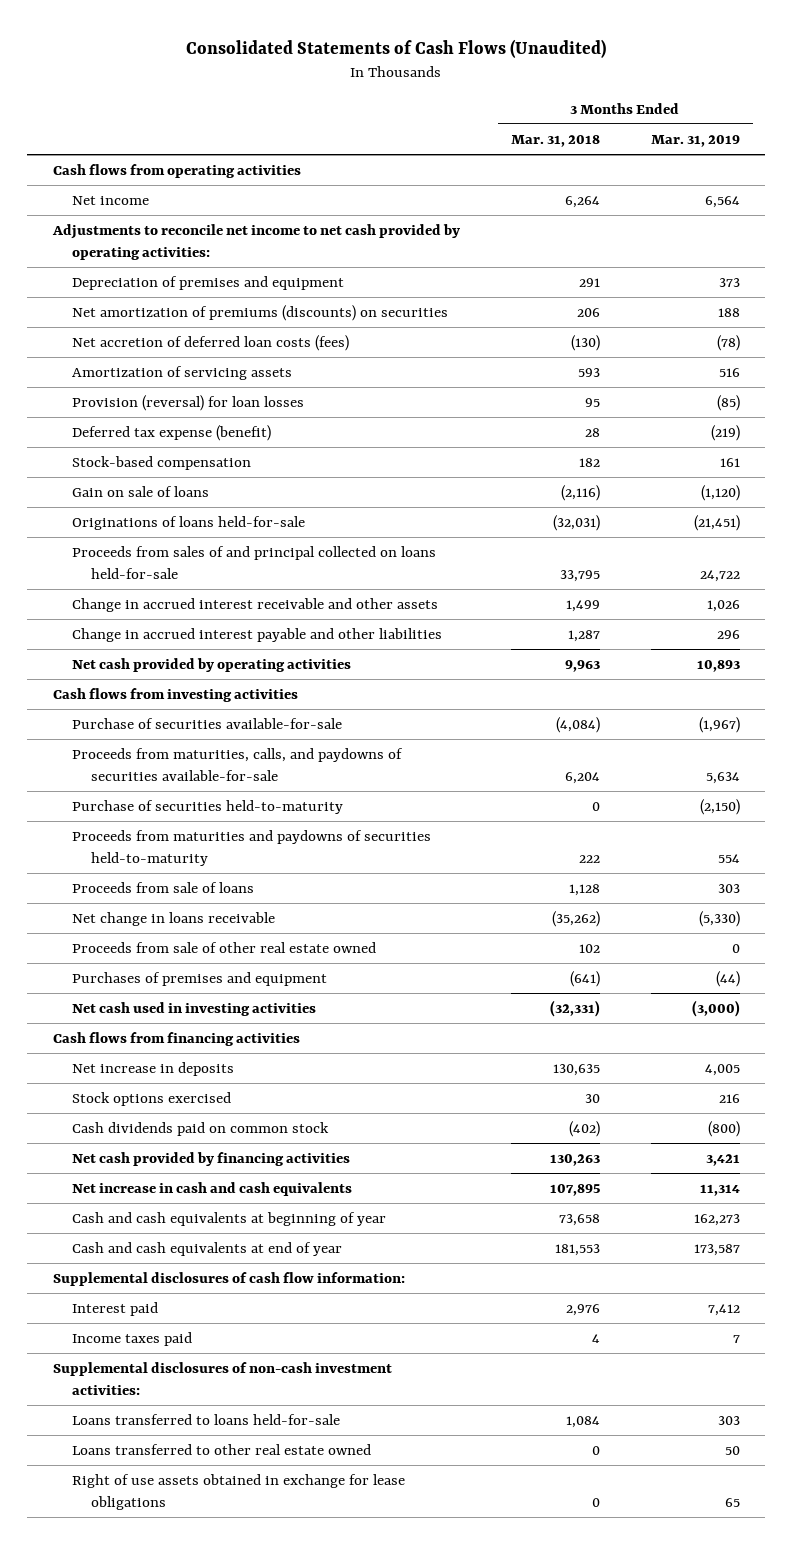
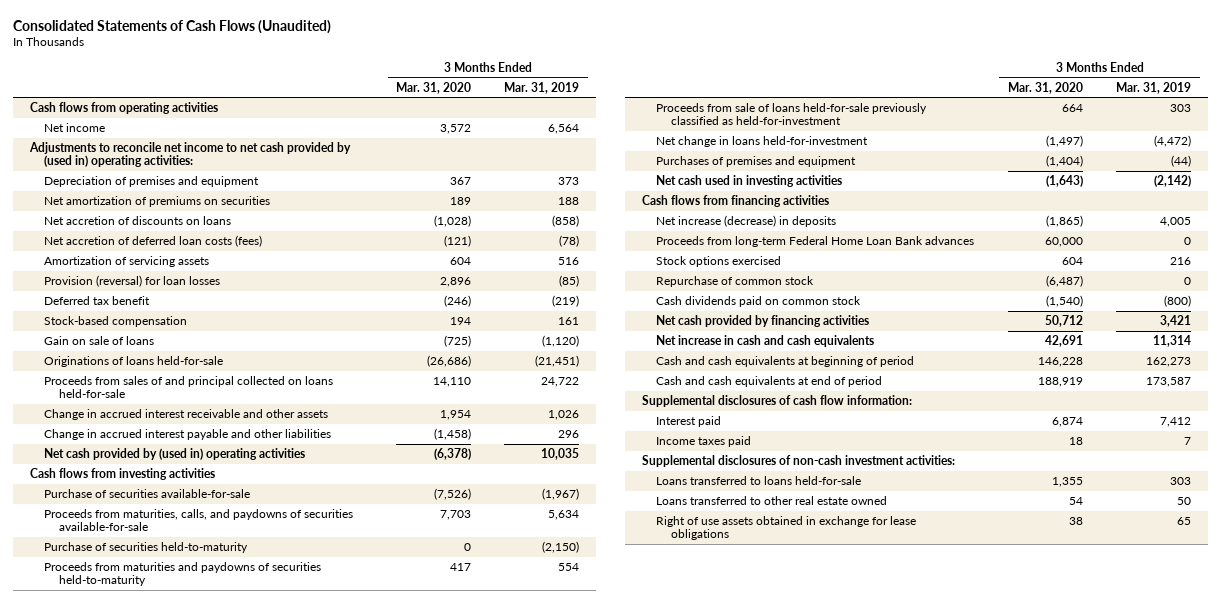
[510,134,600,147] Mar. 31, 2018 -> none
none -> [395,81,471,94] Mar. 31, 2020
[51,223,460,261] Adjustments to reconcile net income to net cash provided by operating activities: -> [28,141,351,168] Adjustments to reconcile net income to net cash provided by (used in) operating activities:
none -> [44,195,271,207] Net amortization of premiums on securities
[71,304,448,321] Net amortization of premiums (discounts) on securities -> [44,215,232,225] Net accretion of discounts on loans
[717,307,740,317] 188 -> [552,214,580,227] (858)
[71,424,271,441] Deferred tax expense (benefit) -> [44,295,151,305] Deferred tax benefit
[71,657,351,672] Net cash provided by operating activities -> [44,447,306,460] Net cash provided by (used in) operating activities
[696,659,740,672] 10,893 -> [541,447,580,460] 10,035
[71,941,376,953] Proceeds from sale of other real estate owned -> none
[71,881,254,893] Proceeds from sale of loans -> [656,102,928,126] Proceeds from sale of loans held-for-sale previously classified as held-for-investment
[71,911,275,926] Net change in loans receivable -> [656,135,869,147] Net change in loans held-for-investment
[698,910,740,927] (5,330) -> [1154,134,1192,147] (4,472)
[691,999,740,1017] (3,000) -> [1154,174,1192,187] (2,142)
[71,1061,234,1076] Net increase in deposits -> [656,214,837,227] Net increase (decrease) in deposits
none -> [656,235,975,247] Proceeds from long-term Federal Home Loan Bank advances
none -> [656,275,815,287] Repurchase of common stock
[71,1211,386,1226] Cash and cash equivalents at beginning of year -> [656,355,915,367] Cash and cash equivalents at beginning of period
[71,1241,342,1256] Cash and cash equivalents at end of year -> [656,375,883,387] Cash and cash equivalents at end of period

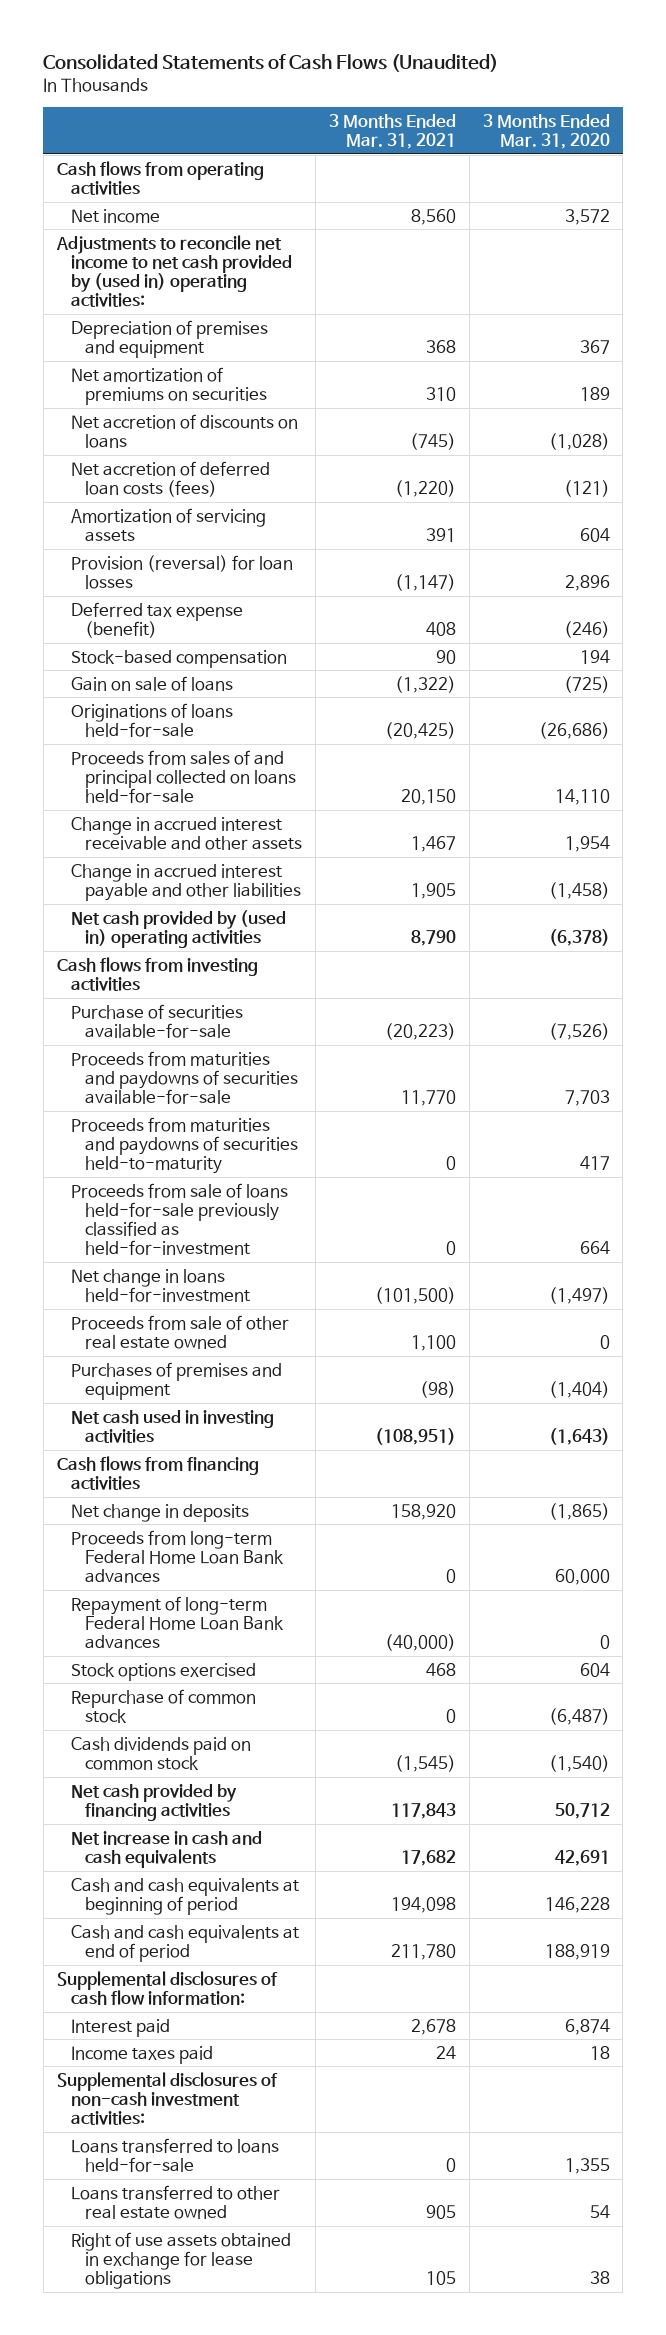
[504,81,580,94] Mar. 31, 2019 -> none
none -> [328,113,456,150] 3 Months Ended Mar. 31, 2021
[44,295,151,305] Deferred tax benefit -> [70,601,243,638] Deferred tax expense (benefit)
[44,541,249,553] Purchase of securities held-to-maturity -> none
[44,508,354,532] Proceeds from maturities, calls, and paydowns of securities available-for-sale -> [70,1050,299,1105] Proceeds from maturities and paydowns of securities available-for-sale
none -> [70,1314,289,1349] Proceeds from sale of other real estate owned
[656,214,837,227] Net increase (decrease) in deposits -> [70,1503,249,1522] Net change in deposits
none -> [70,1595,285,1650] Repayment of long-term Federal Home Loan Bank advances

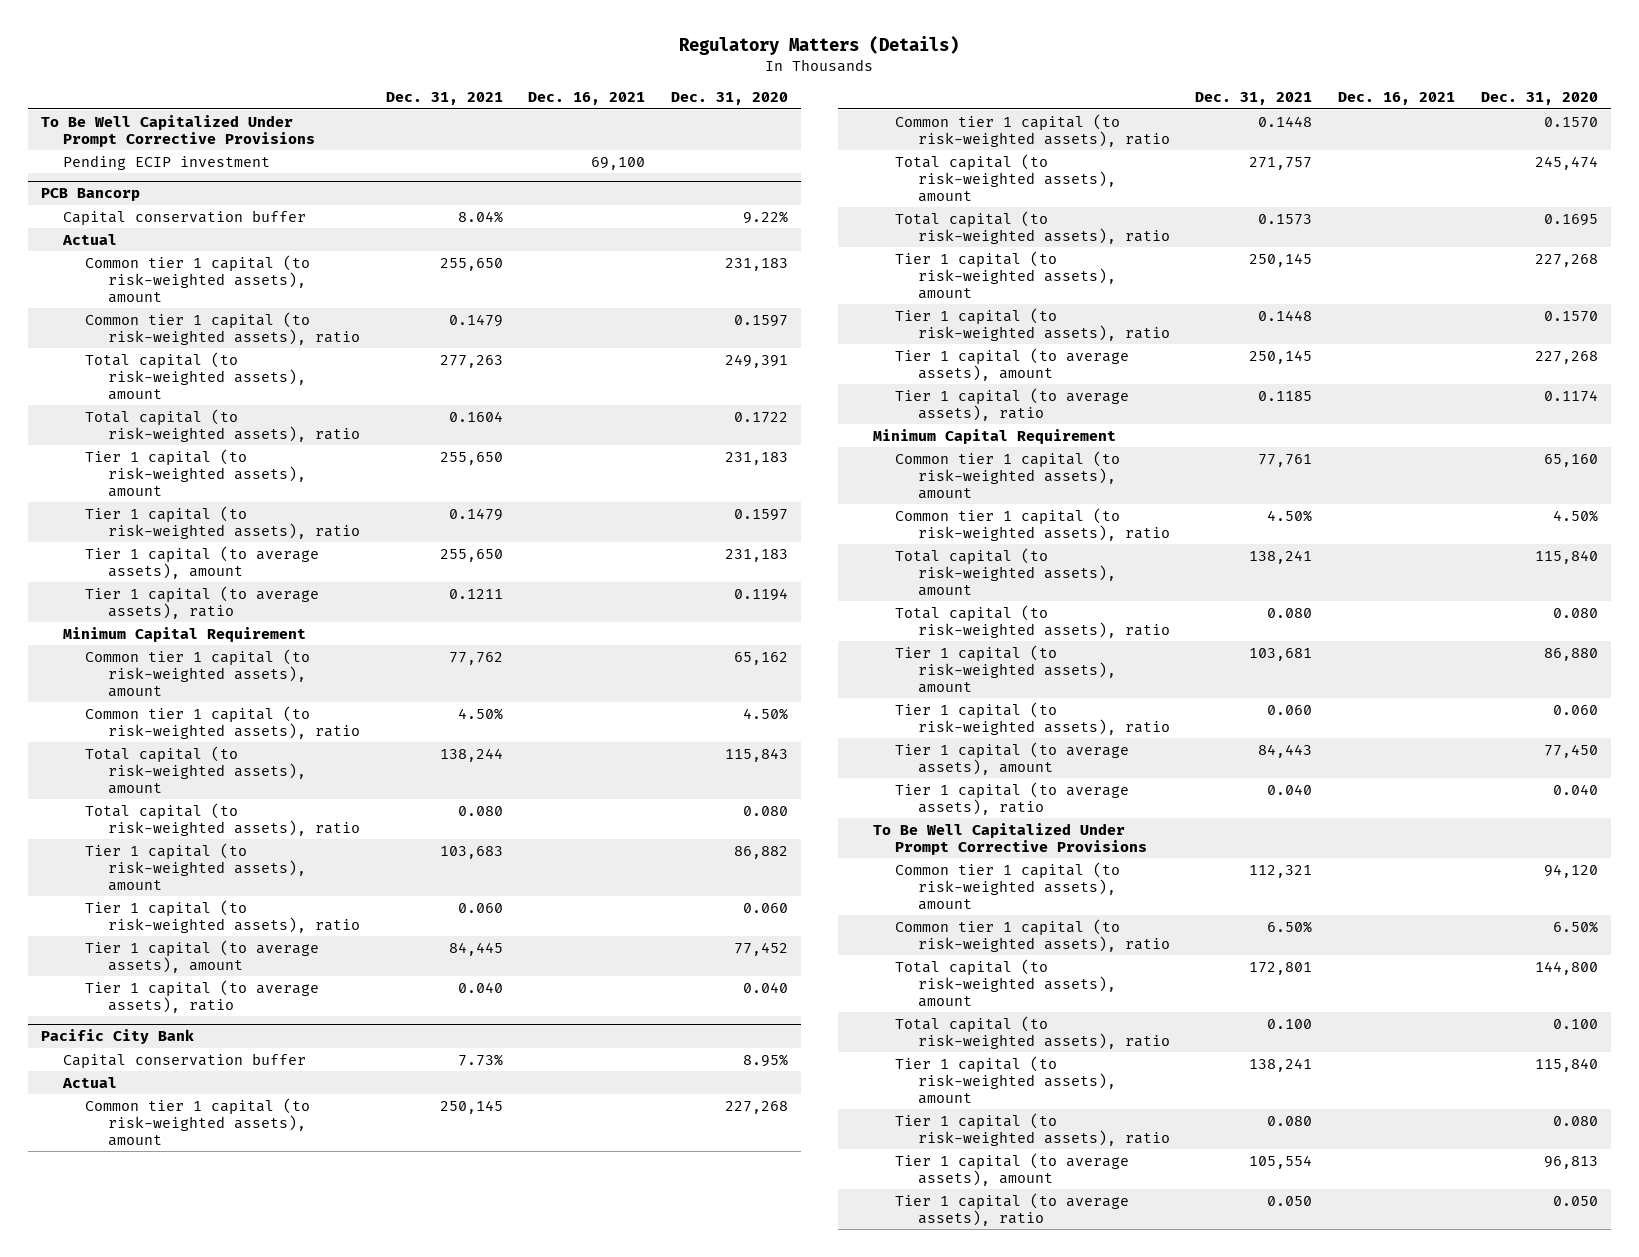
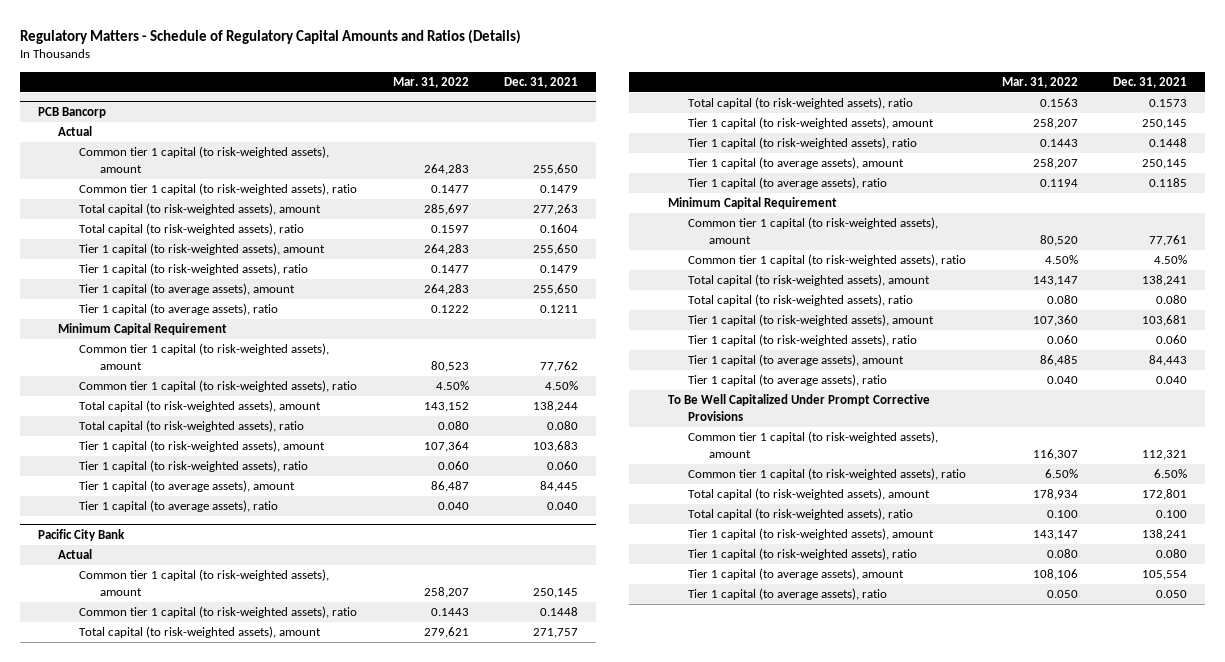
[679,35,960,55] Regulatory Matters (Details) -> [20,28,522,44] Regulatory Matters - Schedule of Regulatory Capital Amounts and Ratios (Details)
[528,92,646,106] Dec. 16, 2021 -> none
[671,92,789,106] Dec. 31, 2020 -> none
none -> [392,77,469,89] Mar. 31, 2022
[40,114,316,147] To Be Well Capitalized Under Prompt Corrective Provisions -> none
[63,154,271,170] Pending ECIP investment -> none
[63,209,307,225] Capital conservation buffer -> none
[63,1052,307,1068] Capital conservation buffer -> none

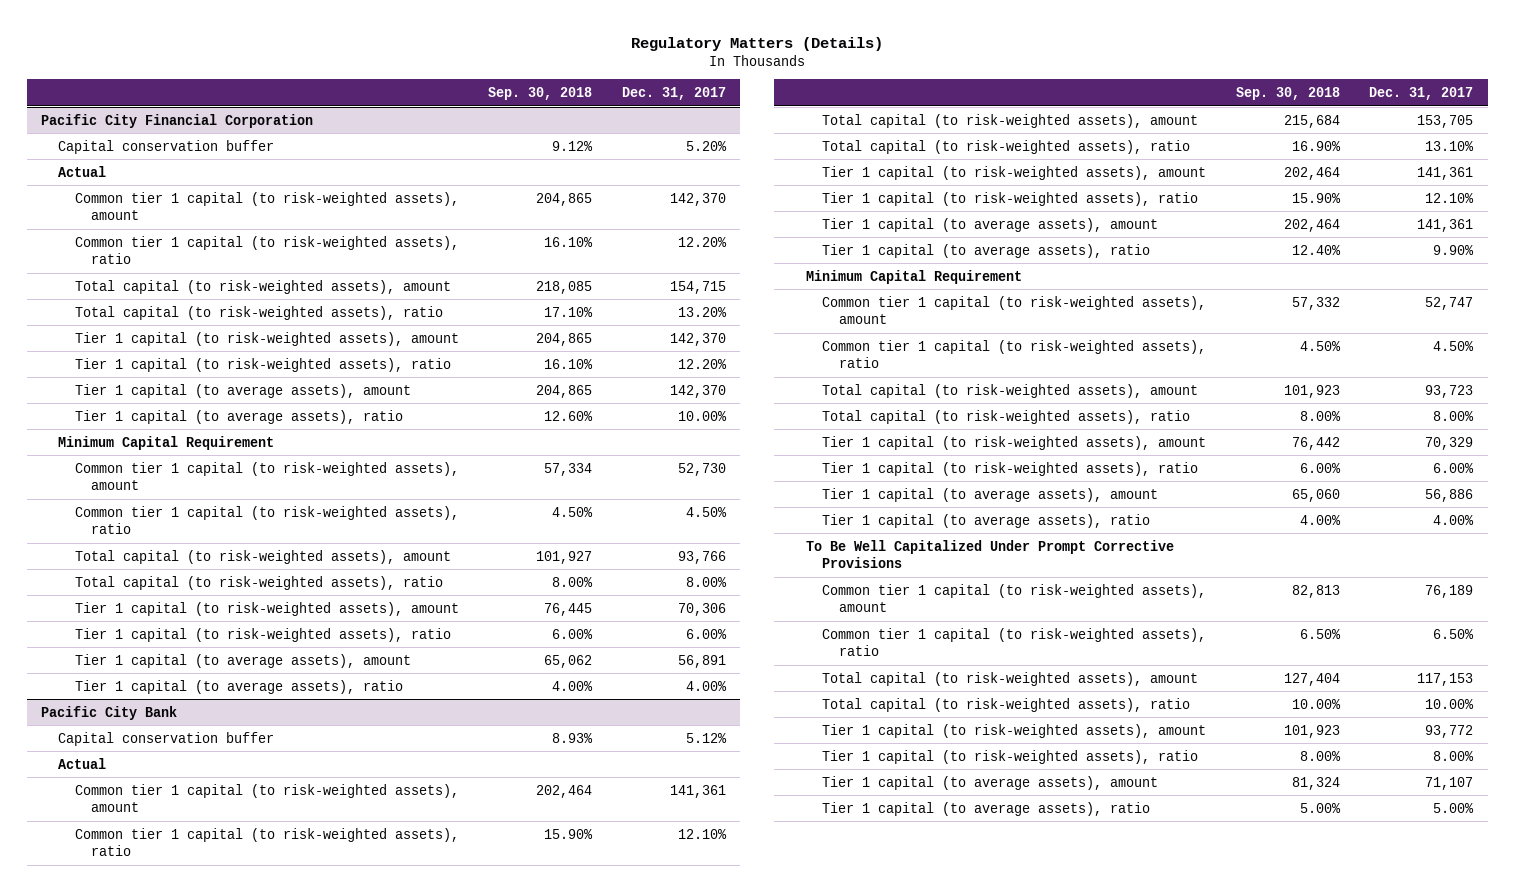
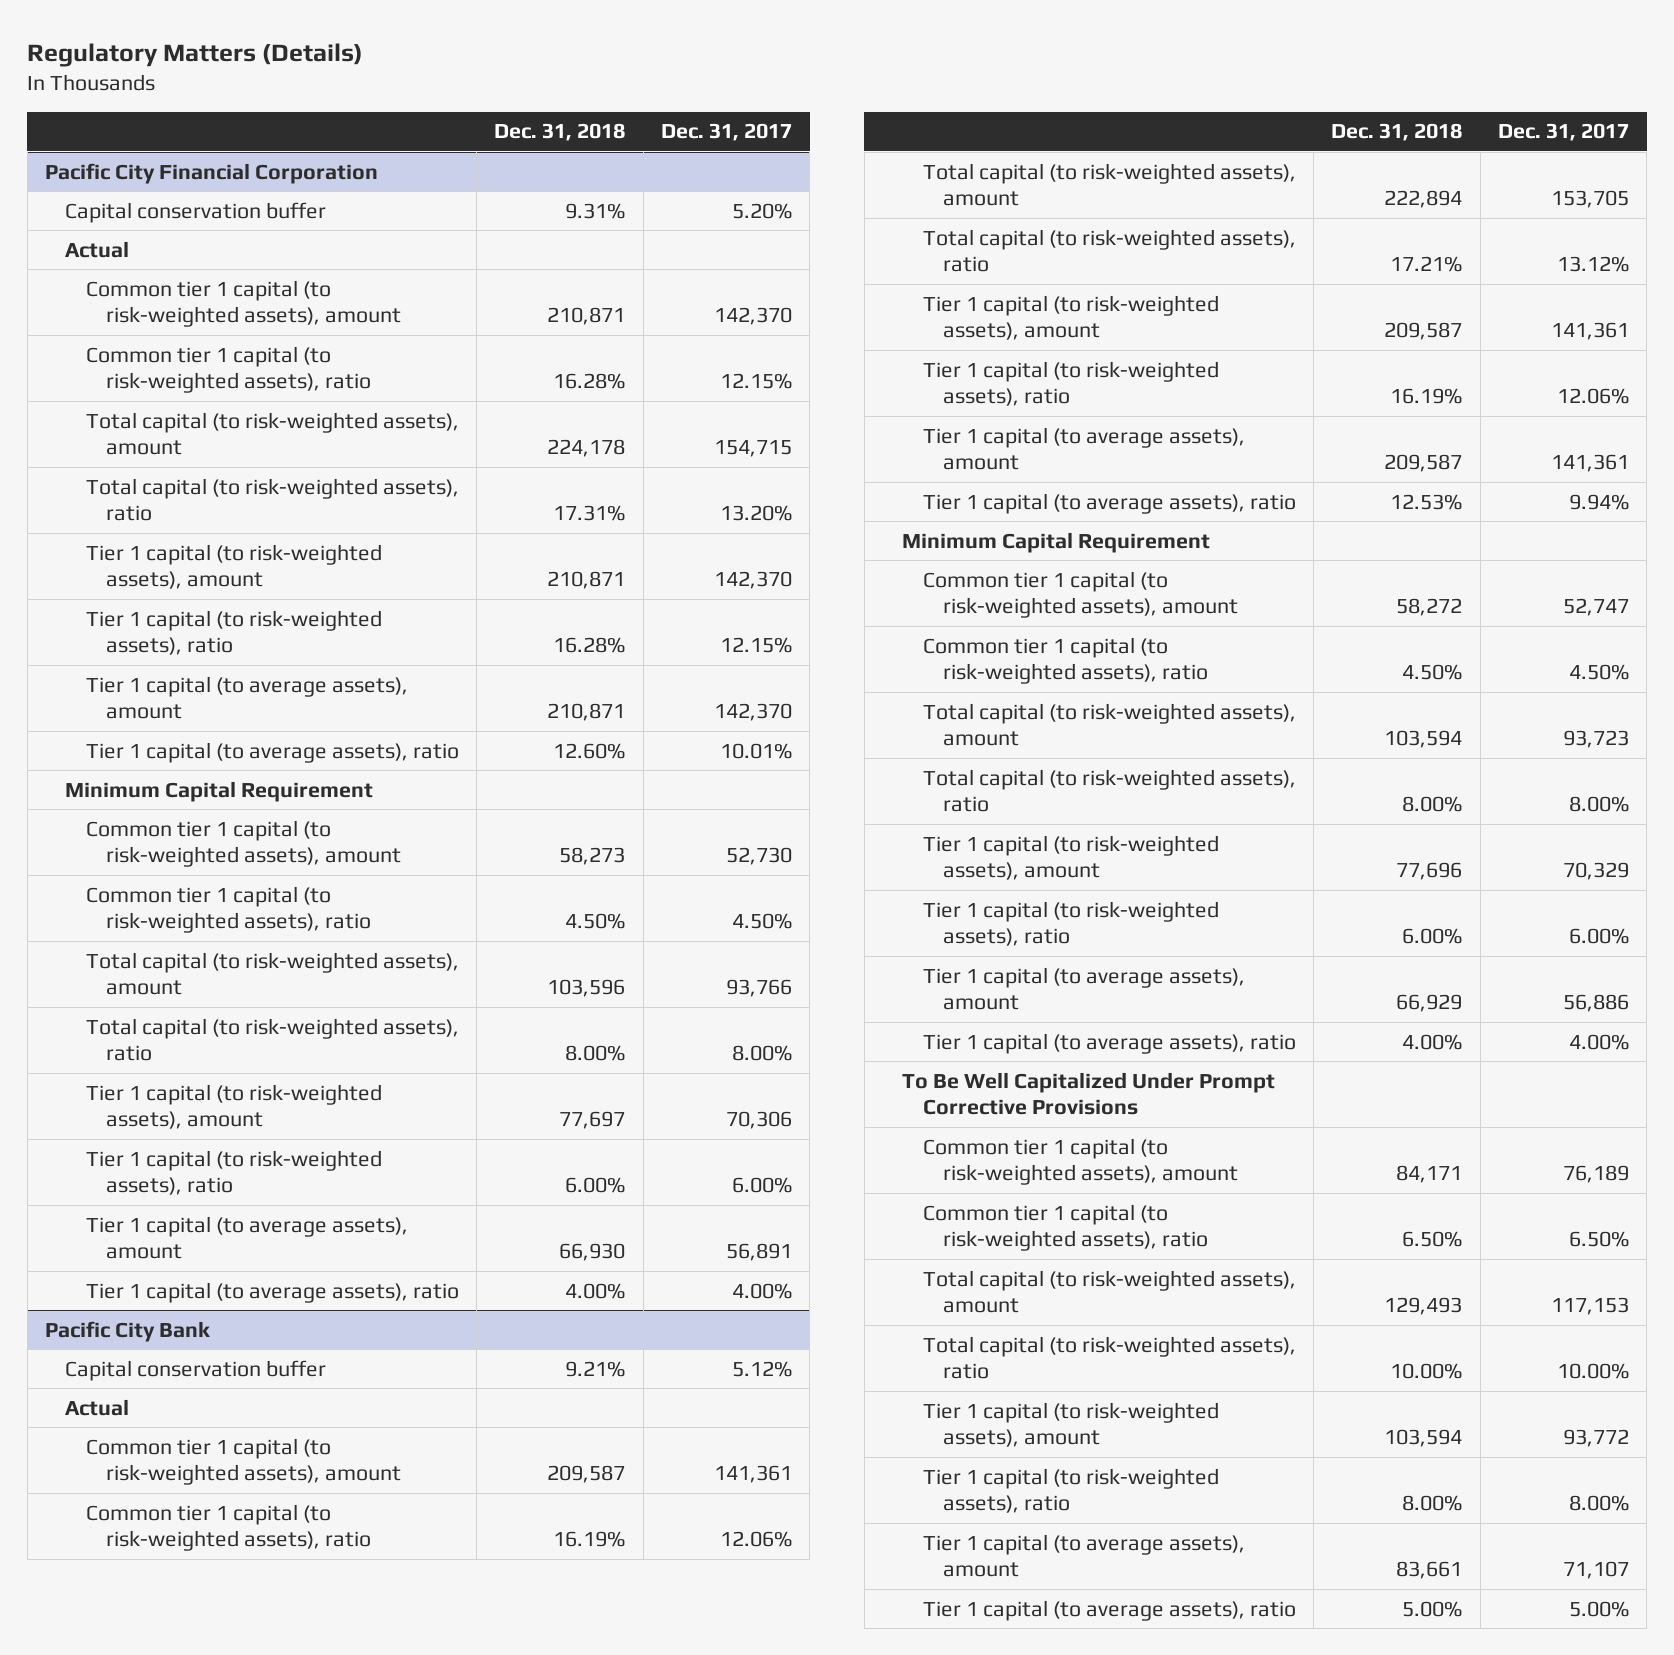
[488,87,593,101] Sep. 30, 2018 -> none
none -> [494,123,626,142] Dec. 31, 2018
[677,236,727,247] 12.20% -> [720,373,793,390] 12.15%
[677,358,727,369] 12.20% -> [720,637,793,654] 12.15%
[677,410,727,421] 10.00% -> [720,742,793,759] 10.01%
[677,828,727,839] 12.10% -> [720,1531,793,1548] 12.06%
[1425,140,1475,151] 13.10% -> [1557,256,1630,273] 13.12%
[1425,192,1475,203] 12.10% -> [1557,388,1630,405] 12.06%
[1433,244,1475,255] 9.90% -> [1569,493,1630,510] 9.94%

